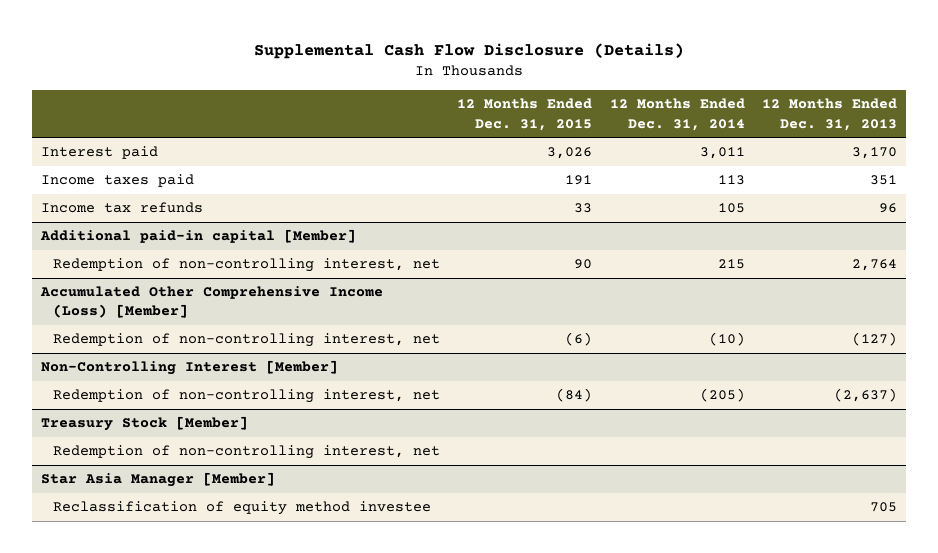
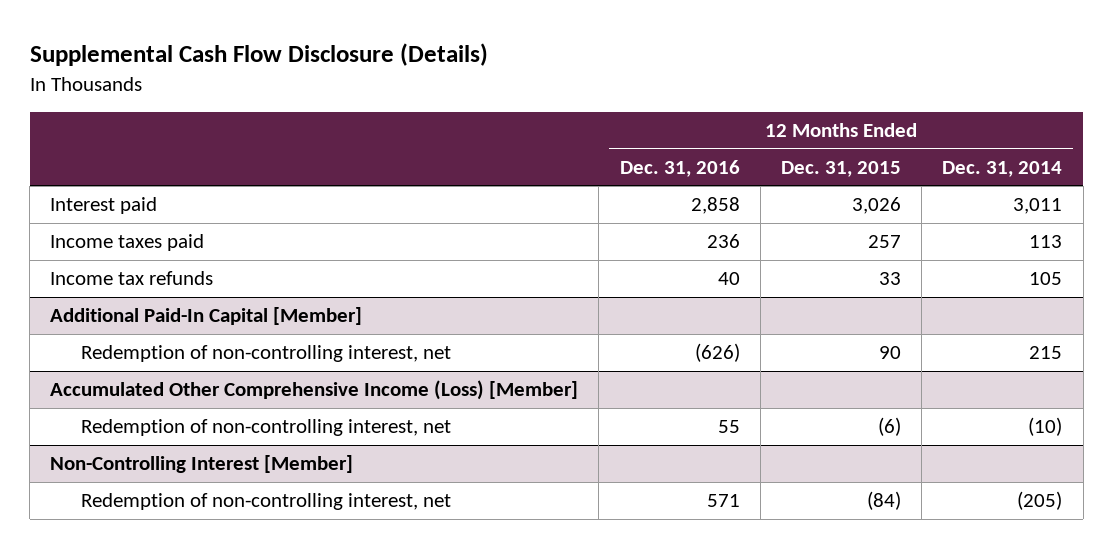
[762,98,898,131] 12 Months Ended Dec. 31, 2013 -> none
none -> [619,159,740,177] Dec. 31, 2016
[565,175,593,186] 191 -> [867,235,901,249] 257
[39,229,356,244] Additional paid-in capital [Member] -> [50,307,363,326] Additional Paid-In Capital [Member]
[40,416,248,432] Treasury Stock [Member] -> none
[52,445,440,460] Redemption of non-controlling interest, net -> none
[40,472,275,488] Star Asia Manager [Member] -> none
[52,501,431,516] Reclassification of equity method investee -> none

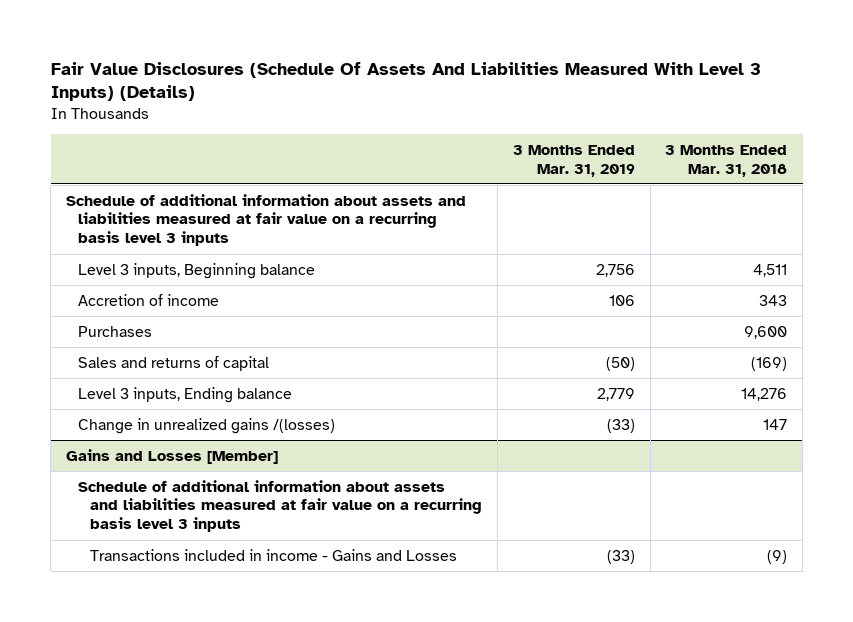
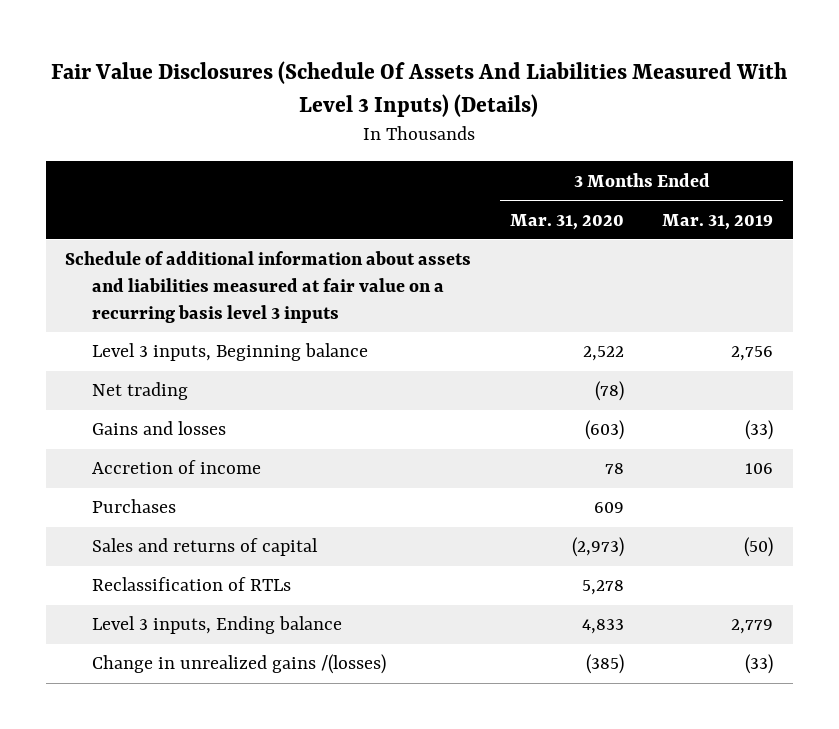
[665,144,788,177] 3 Months Ended Mar. 31, 2018 -> none
none -> [509,213,624,230] Mar. 31, 2020
none -> [91,382,188,401] Net trading
none -> [91,421,226,436] Gains and losses
none -> [91,577,291,592] Reclassification of RTLs
[66,448,279,464] Gains and Losses [Member] -> none
[78,479,483,533] Schedule of additional information about assets and liabilities measured at fair value on a recurring basis level 3 inputs -> none
[90,548,458,561] Transactions included in income - Gains and Losses -> none

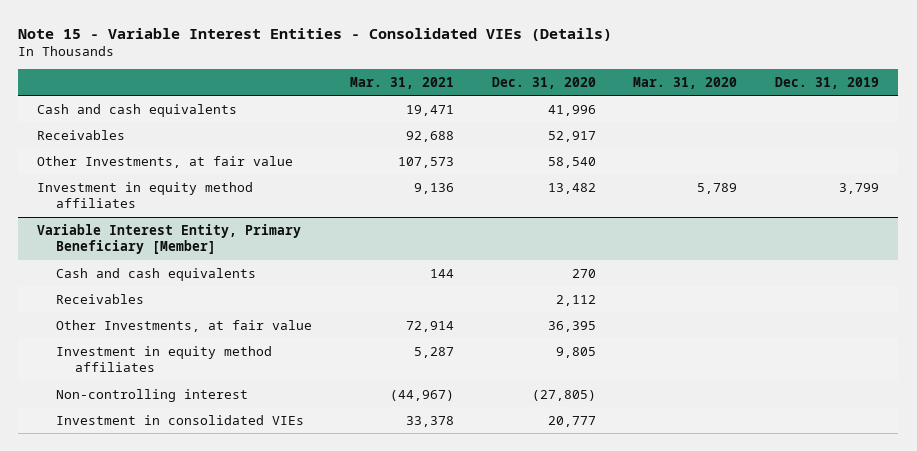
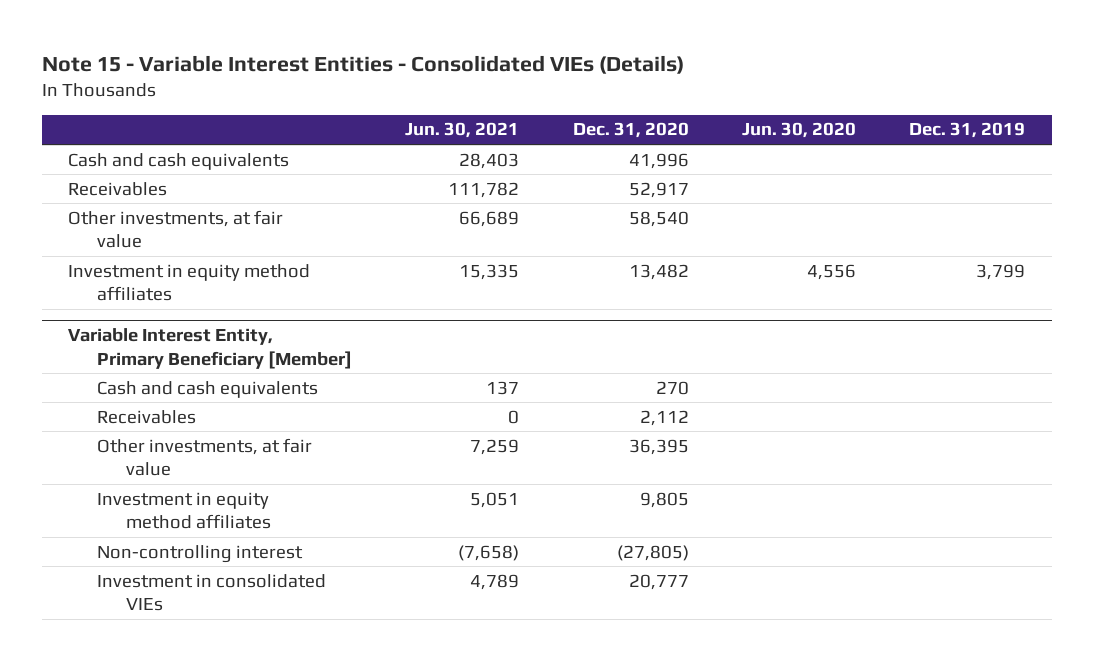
[349,76,454,89] Mar. 31, 2021 -> none
[633,76,738,89] Mar. 31, 2020 -> none
none -> [405,122,520,139] Jun. 30, 2021
none -> [741,122,856,139] Jun. 30, 2020
[37,155,294,168] Other Investments, at fair value -> [68,209,284,248] Other investments, at fair value
[56,319,313,332] Other Investments, at fair value -> [97,437,313,476] Other investments, at fair value

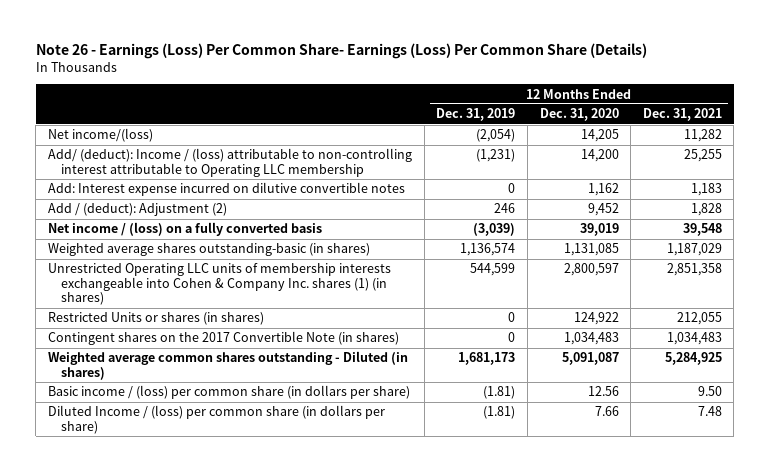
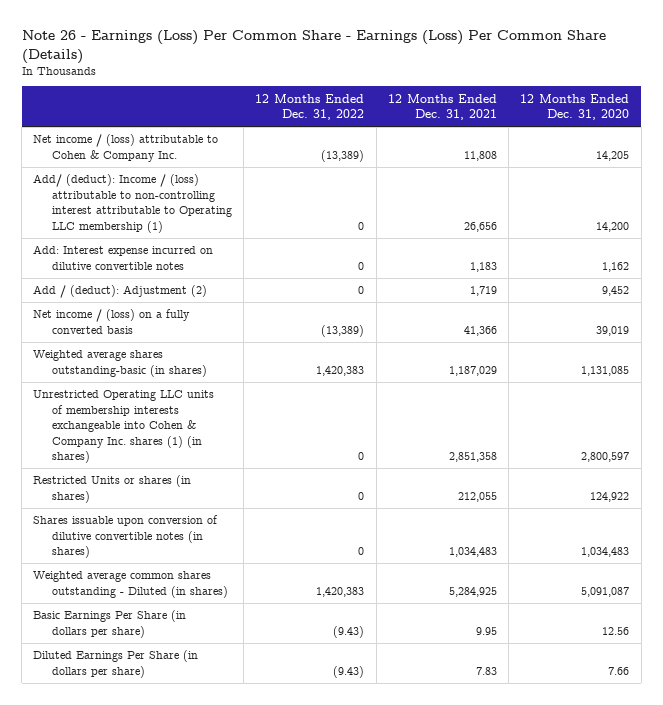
[35,43,647,60] Note 26 - Earnings (Loss) Per Common Share- Earnings (Loss) Per Common Share (Details) -> [21,30,606,64] Note 26 - Earnings (Loss) Per Common Share - Earnings (Loss) Per Common Share (Details)
[436,108,516,122] Dec. 31, 2019 -> none
none -> [255,93,365,121] 12 Months Ended Dec. 31, 2022
[48,128,154,143] Net income/(loss) -> [33,134,219,162] Net income / (loss) attributable to Cohen & Company Inc.
[683,129,722,143] 11,282 -> [463,150,497,161] 11,808
[48,148,413,177] Add/ (deduct): Income / (loss) attributable to non-controlling interest attributable to Operating LLC membership -> [33,174,232,233] Add/ (deduct): Income / (loss) attributable to non-controlling interest attributable to Operating LLC membership (1)
[683,149,722,163] 25,255 -> [463,221,497,232] 26,656
[690,203,722,217] 1,828 -> [469,286,497,297] 1,719
[682,223,722,237] 39,548 -> [463,325,497,336] 41,366
[48,331,400,346] Contingent shares on the 2017 Convertible Note (in shares) -> [33,515,219,559] Shares issuable upon conversion of dilutive convertible notes (in shares)
[48,385,411,400] Basic income / (loss) per common share (in dollars per share) -> [33,610,187,638] Basic Earnings Per Share (in dollars per share)
[697,386,722,397] 9.50 -> [475,626,497,635] 9.95
[48,405,386,434] Diluted Income / (loss) per common share (in dollars per share) -> [33,650,199,678] Diluted Earnings Per Share (in dollars per share)
[697,406,722,417] 7.48 -> [475,666,497,675] 7.83

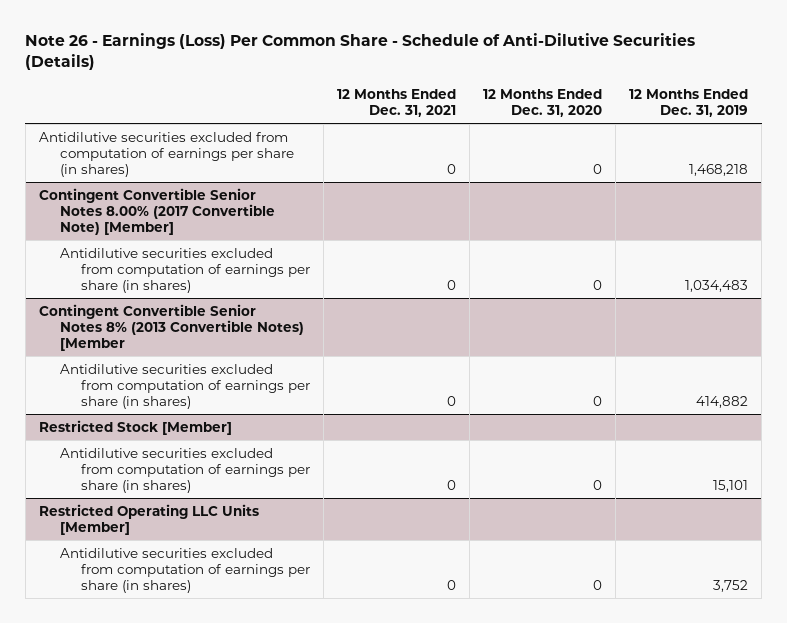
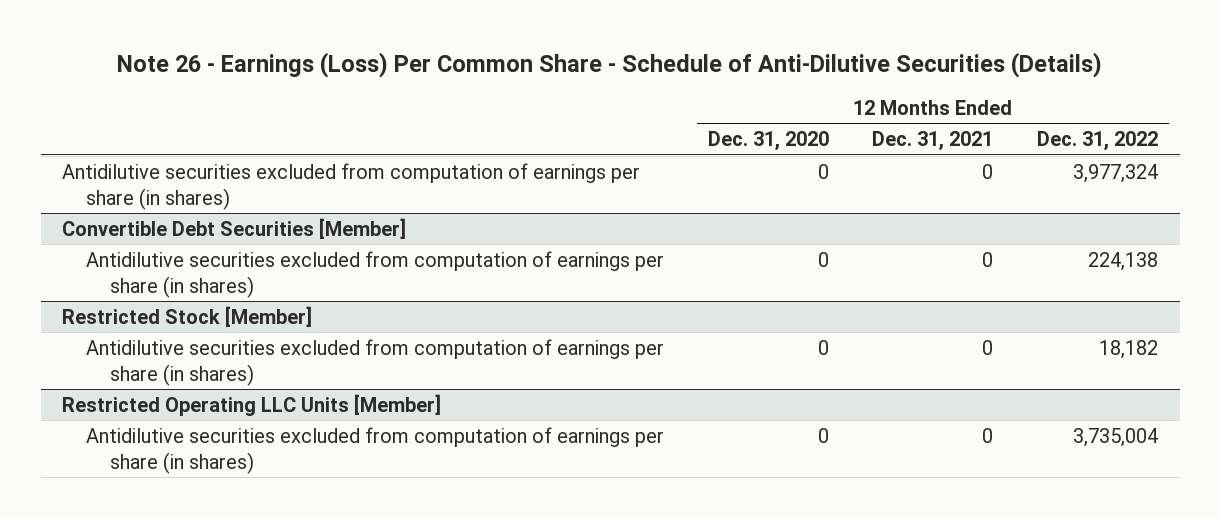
[628,88,748,117] 12 Months Ended Dec. 31, 2019 -> none
none -> [1036,131,1158,152] Dec. 31, 2022
[38,187,275,236] Contingent Convertible Senior Notes 8.00% (2017 Convertible Note) [Member] -> none
[59,247,310,294] Antidilutive securities excluded from computation of earnings per share (in shares) -> none
[38,303,304,352] Contingent Convertible Senior Notes 8% (2013 Convertible Notes) [Member -> none
none -> [62,217,407,239] Convertible Debt Securities [Member]

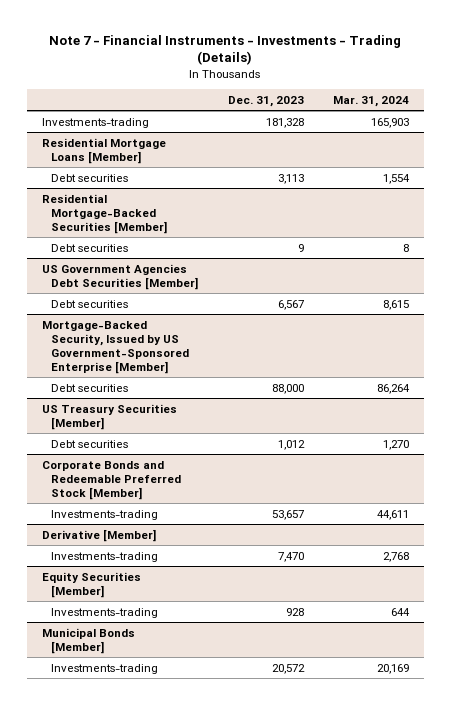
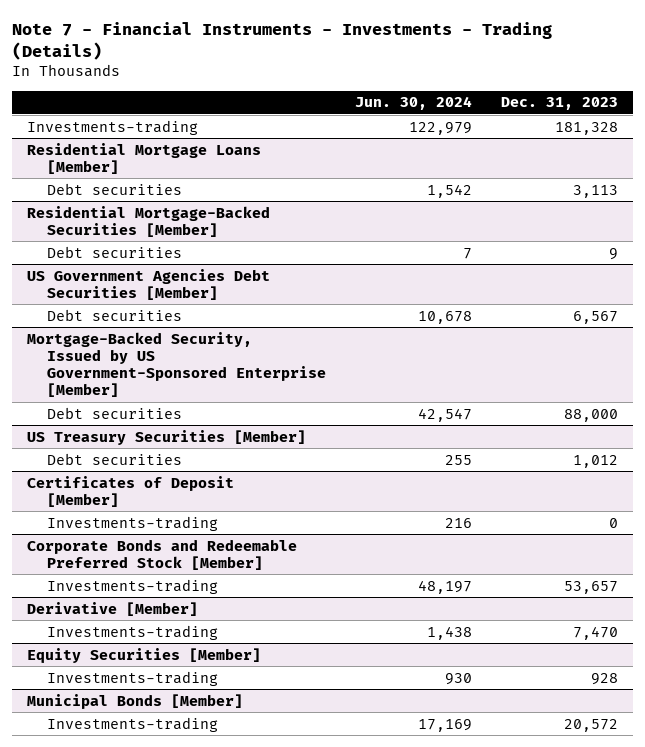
[333,95,410,107] Mar. 31, 2024 -> none
none -> [355,96,473,111] Jun. 30, 2024
none -> [26,475,234,507] Certificates of Deposit [Member]
none -> [46,515,218,531] Investments-trading

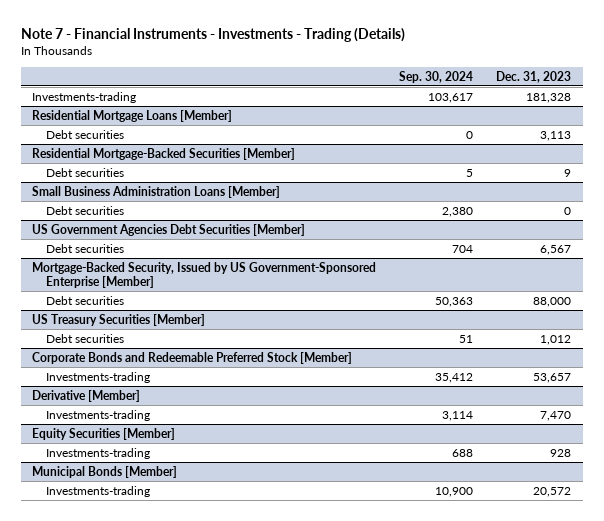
[355,96,473,111] Jun. 30, 2024 -> none
none -> [399,70,474,83] Sep. 30, 2024
none -> [32,185,281,198] Small Business Administration Loans [Member]
none -> [45,205,124,215] Debt securities
[26,475,234,507] Certificates of Deposit [Member] -> none
[46,515,218,531] Investments-trading -> none

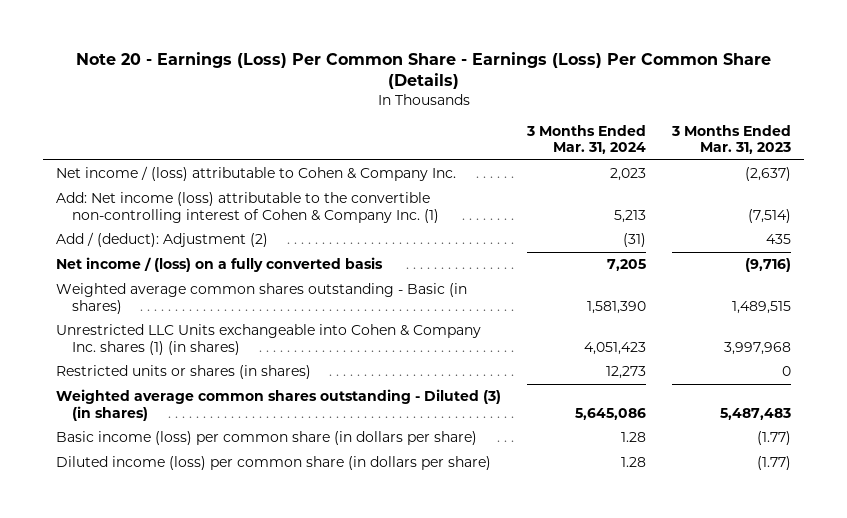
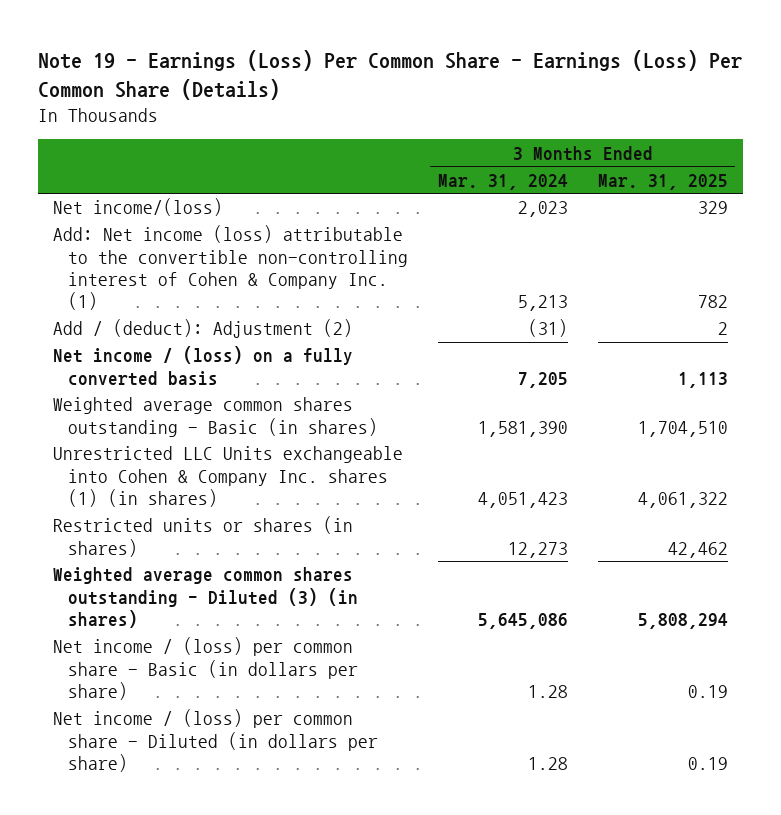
[75,51,771,90] Note 20 - Earnings (Loss) Per Common Share - Earnings (Loss) Per Common Share (Details) -> [37,49,742,100] Note 19 - Earnings (Loss) Per Common Share - Earnings (Loss) Per Common Share (Details)
[670,124,791,155] 3 Months Ended Mar. 31, 2023 -> none
none -> [597,173,728,190] Mar. 31, 2025
[56,166,457,182] Net income / (loss) attributable to Cohen & Company Inc. -> [52,198,223,217] Net income/(loss)
[56,431,478,446] Basic income (loss) per common share (in dollars per share) -> [52,637,359,701] Net income / (loss) per common share - Basic (in dollars per share)
[56,456,492,471] Diluted income (loss) per common share (in dollars per share) -> [52,709,379,773] Net income / (loss) per common share - Diluted (in dollars per share)

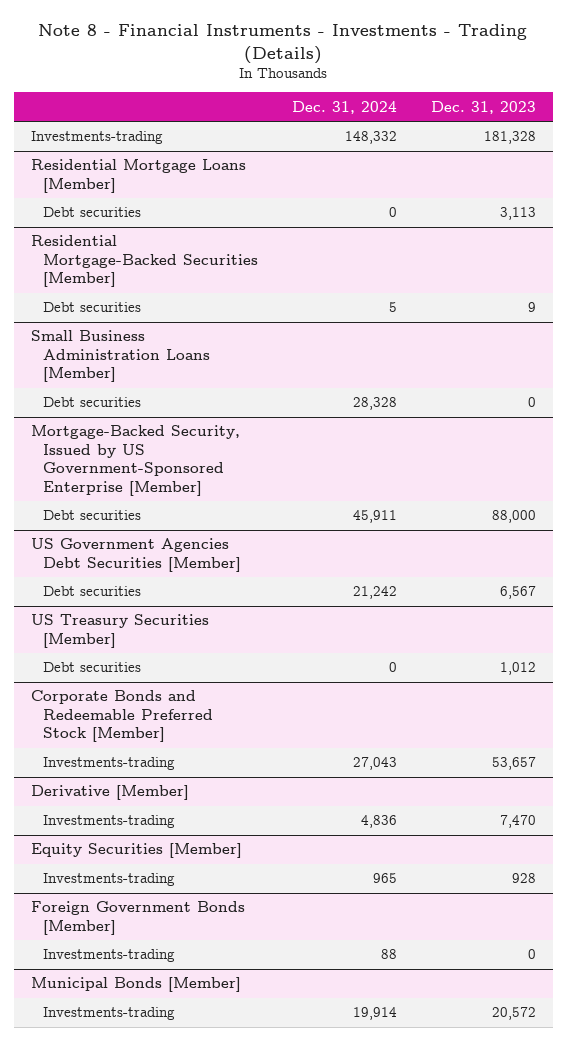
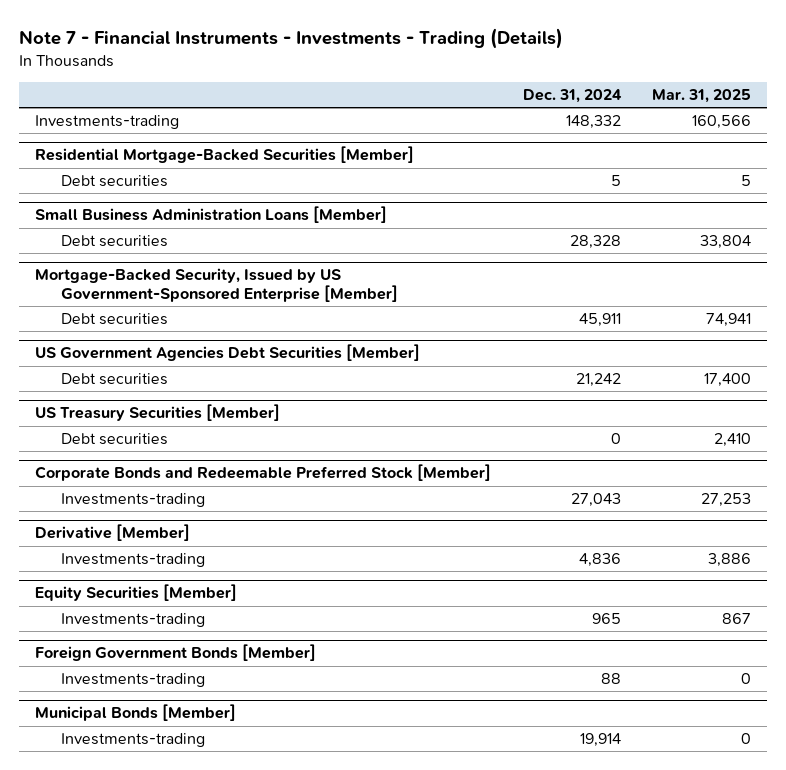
[38,24,528,64] Note 8 - Financial Instruments - Investments - Trading (Details) -> [19,28,564,50] Note 7 - Financial Instruments - Investments - Trading (Details)
[431,100,537,114] Dec. 31, 2023 -> none
none -> [652,89,752,104] Mar. 31, 2025
[30,159,246,193] Residential Mortgage Loans [Member] -> none
[43,207,142,218] Debt securities -> none

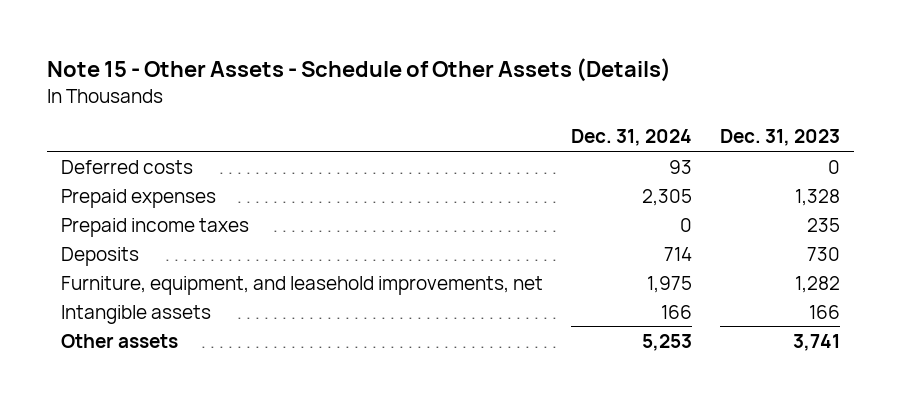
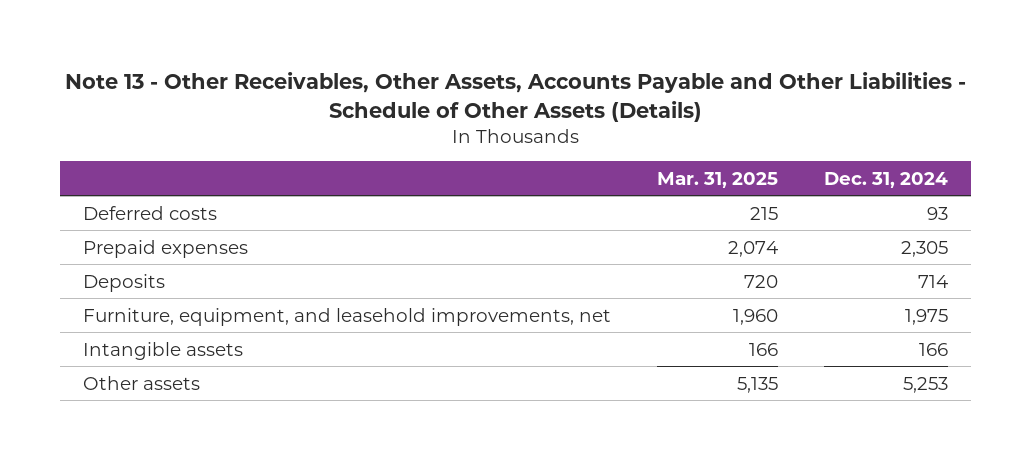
[47,58,672,83] Note 15 - Other Assets - Schedule of Other Assets (Details) -> [64,72,966,122] Note 13 - Other Receivables, Other Assets, Accounts Payable and Other Liabilities - Schedule of Other Assets (Details)
[720,129,841,147] Dec. 31, 2023 -> none
none -> [657,171,779,188] Mar. 31, 2025
[61,217,250,237] Prepaid income taxes -> none

